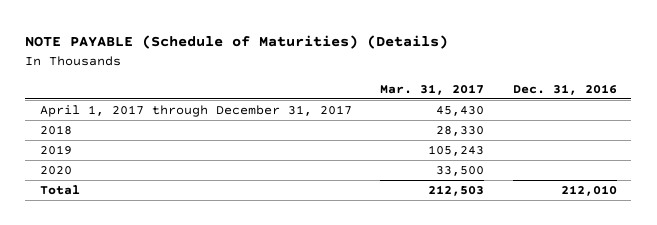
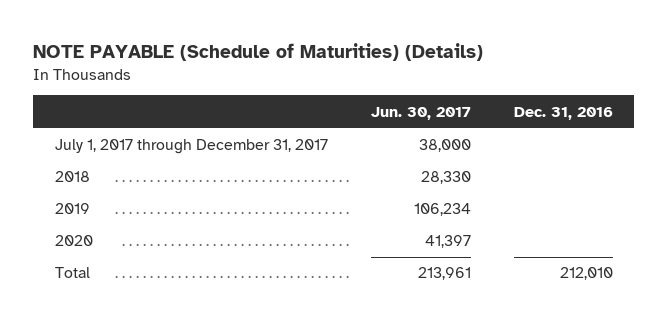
[380,83,485,95] Mar. 31, 2017 -> none
none -> [370,106,471,120] Jun. 30, 2017
[39,105,352,118] April 1, 2017 through December 31, 2017 -> [54,139,328,155] July 1, 2017 through December 31, 2017

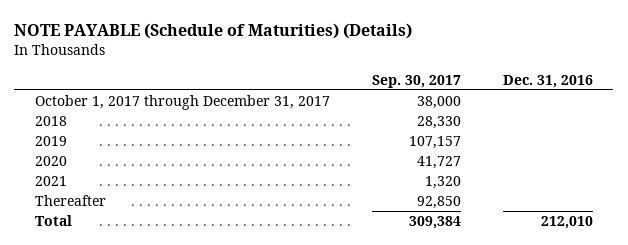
[370,106,471,120] Jun. 30, 2017 -> none
none -> [371,74,461,88] Sep. 30, 2017
[54,139,328,155] July 1, 2017 through December 31, 2017 -> [35,95,331,111] October 1, 2017 through December 31, 2017
none -> [35,176,68,187] 2021
none -> [35,195,107,207] Thereafter

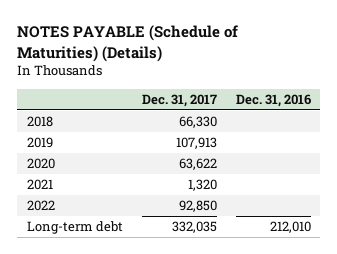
[14,23,413,40] NOTE PAYABLE (Schedule of Maturities) (Details) -> [16,25,238,62] NOTES PAYABLE (Schedule of Maturities) (Details)
[371,74,461,88] Sep. 30, 2017 -> none
none -> [141,93,217,107] Dec. 31, 2017
[35,95,331,111] October 1, 2017 through December 31, 2017 -> none
[35,195,107,207] Thereafter -> none
none -> [26,200,55,212] 2022
[35,215,73,227] Total -> [26,221,123,235] Long-term debt

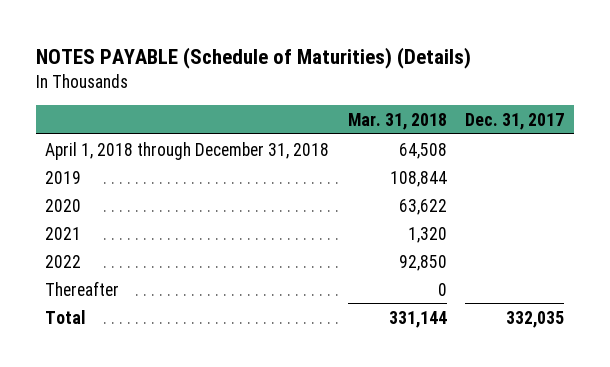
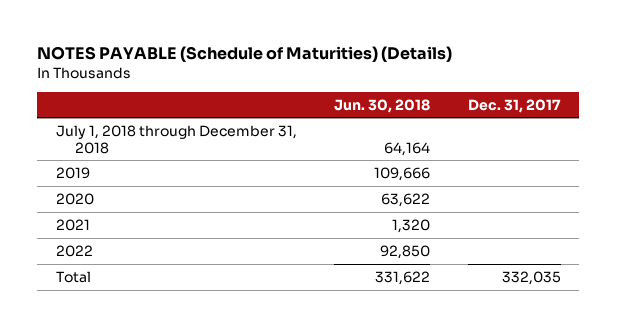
[347,112,447,130] Mar. 31, 2018 -> none
none -> [334,98,431,113] Jun. 30, 2018
[45,141,330,160] April 1, 2018 through December 31, 2018 -> [56,124,298,154] July 1, 2018 through December 31, 2018
[45,280,120,296] Thereafter -> none

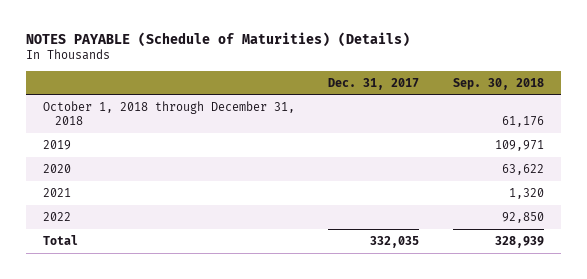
[334,98,431,113] Jun. 30, 2018 -> none
none -> [453,77,545,90] Sep. 30, 2018
[56,124,298,154] July 1, 2018 through December 31, 2018 -> [42,100,295,126] October 1, 2018 through December 31, 2018

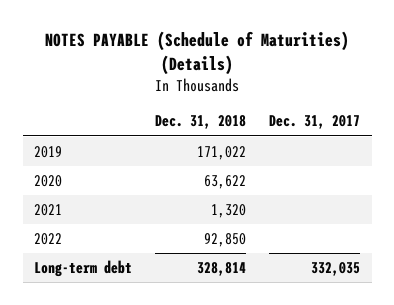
[453,77,545,90] Sep. 30, 2018 -> none
none -> [155,115,247,130] Dec. 31, 2018
[42,100,295,126] October 1, 2018 through December 31, 2018 -> none
[42,234,78,245] Total -> [34,260,133,278] Long-term debt

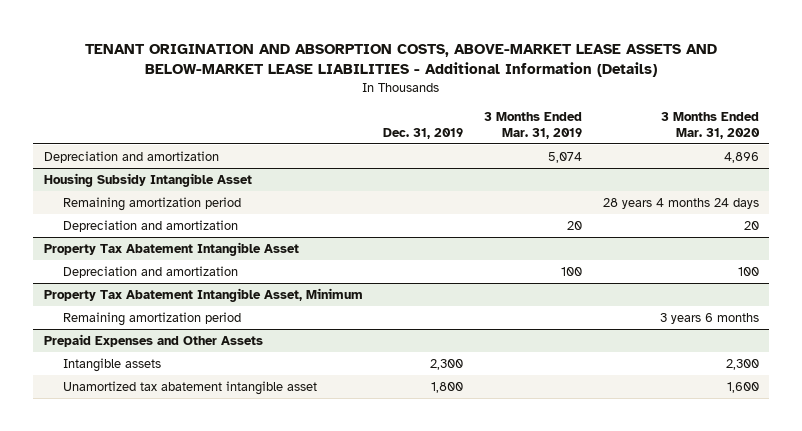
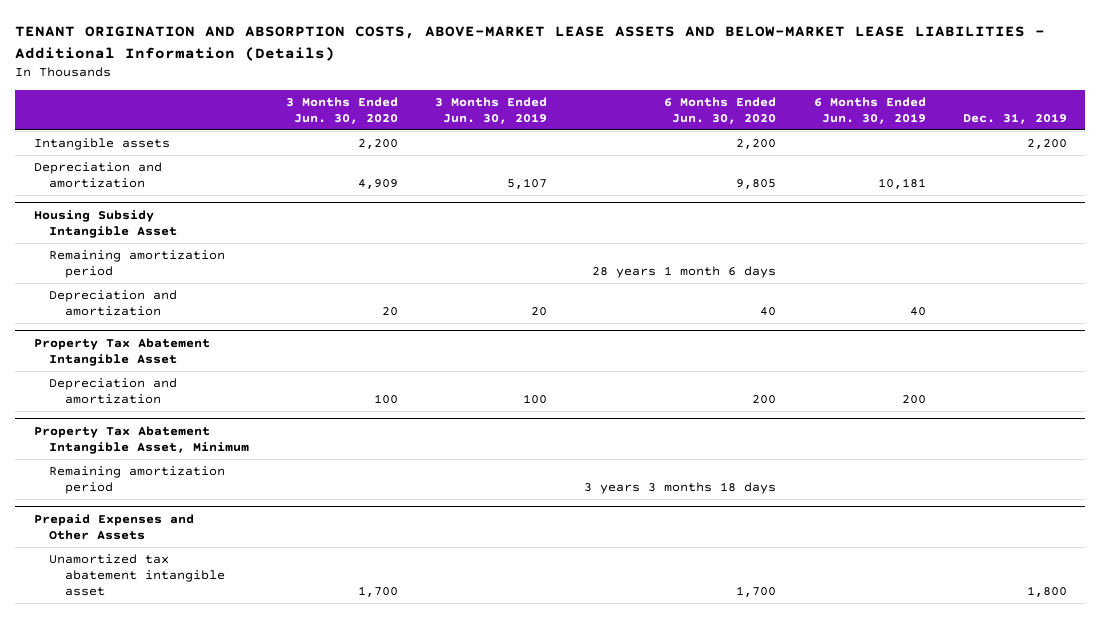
[483,112,582,139] 3 Months Ended Mar. 31, 2019 -> none
[660,112,760,139] 3 Months Ended Mar. 31, 2020 -> none
none -> [286,97,399,124] 3 Months Ended Jun. 30, 2020
none -> [435,97,548,124] 3 Months Ended Jun. 30, 2019
none -> [664,97,777,124] 6 Months Ended Jun. 30, 2020
none -> [813,97,926,124] 6 Months Ended Jun. 30, 2019
none -> [33,138,170,151] Intangible assets
[63,357,162,372] Intangible assets -> none

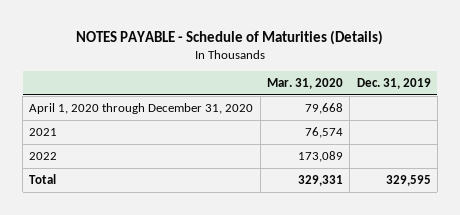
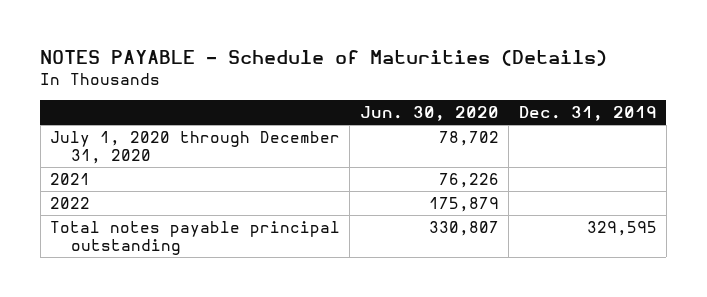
[266,77,343,89] Mar. 31, 2020 -> none
none -> [359,106,499,122] Jun. 30, 2020
[29,102,254,114] April 1, 2020 through December 31, 2020 -> [50,130,341,165] July 1, 2020 through December 31, 2020
[29,173,57,184] Total -> [50,220,341,256] Total notes payable principal outstanding

